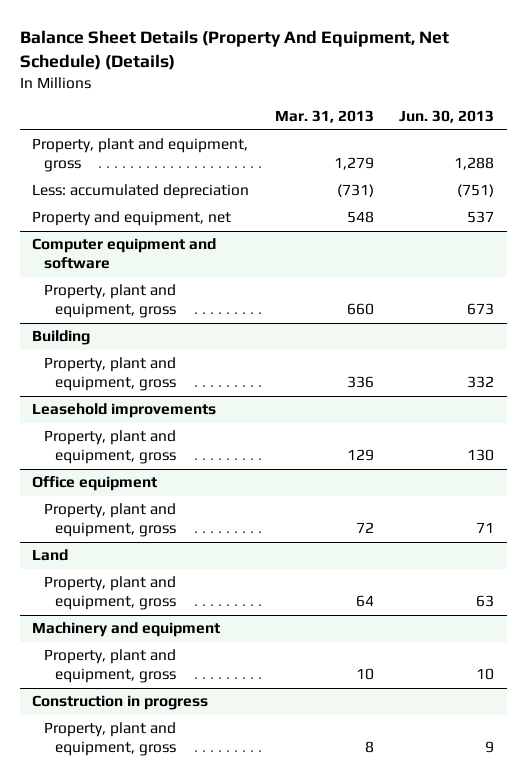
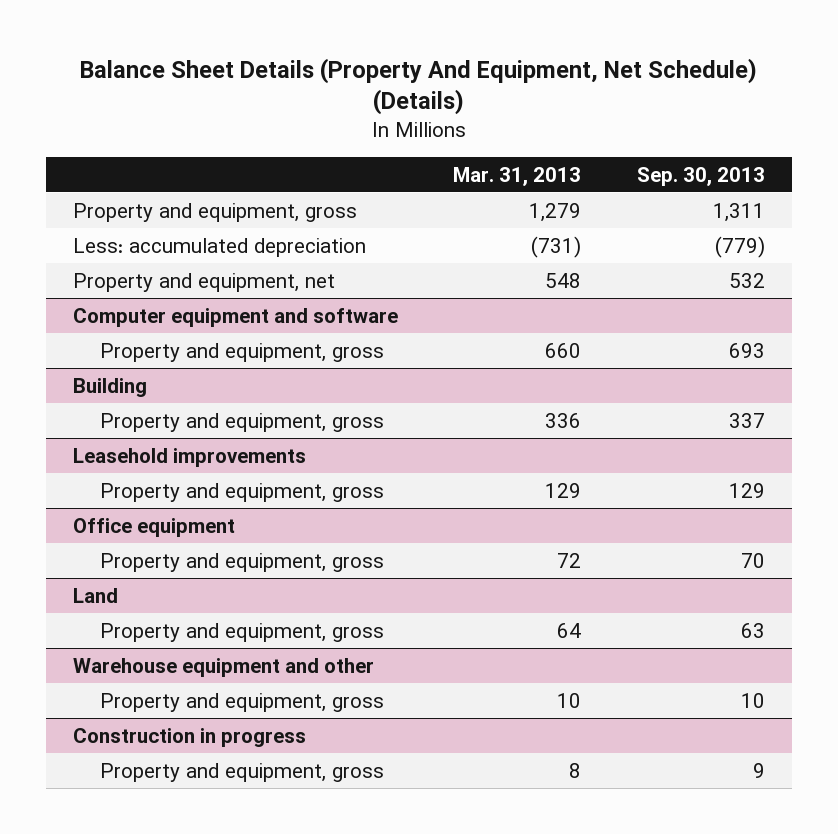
[398,110,494,124] Jun. 30, 2013 -> none
none -> [636,166,765,186] Sep. 30, 2013
[32,138,249,172] Property, plant and equipment, gross -> [73,202,358,222] Property and equipment, gross
[43,284,177,318] Property, plant and equipment, gross -> [99,342,384,362] Property and equipment, gross
[43,357,177,391] Property, plant and equipment, gross -> [99,412,384,432] Property and equipment, gross
[43,430,177,464] Property, plant and equipment, gross -> [99,482,384,502] Property and equipment, gross
[43,503,177,537] Property, plant and equipment, gross -> [99,552,384,572] Property and equipment, gross
[32,622,221,638] Machinery and equipment -> none
[43,576,177,610] Property, plant and equipment, gross -> [99,622,384,642] Property and equipment, gross
none -> [73,657,375,677] Warehouse equipment and other
[43,649,177,683] Property, plant and equipment, gross -> [99,692,384,712] Property and equipment, gross
[43,722,177,756] Property, plant and equipment, gross -> [99,762,384,782] Property and equipment, gross

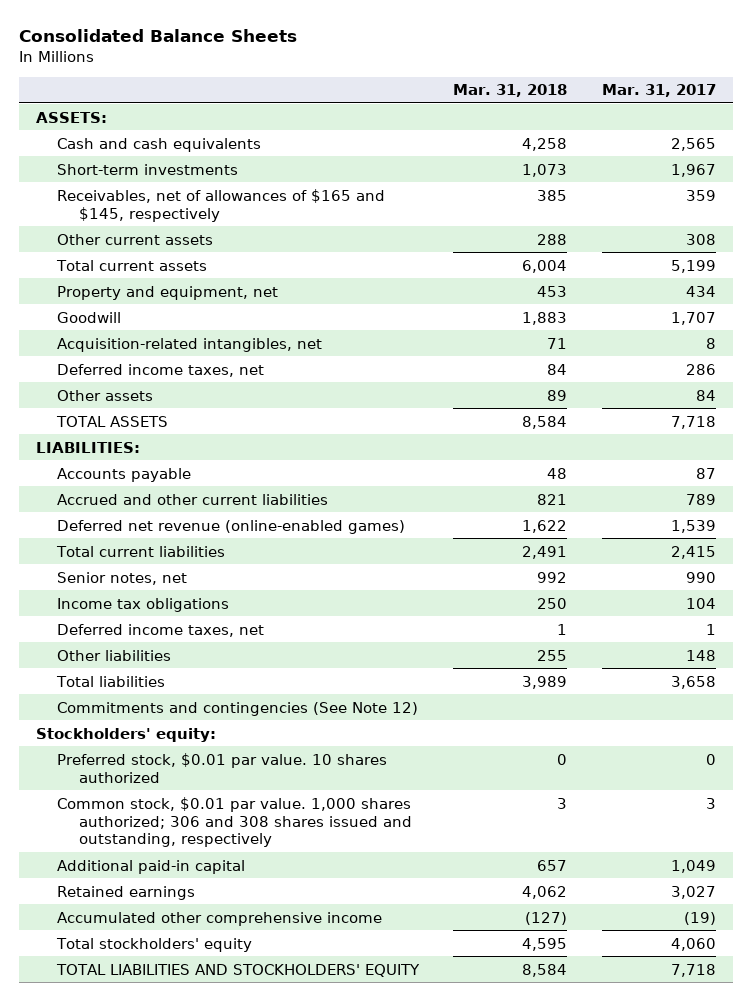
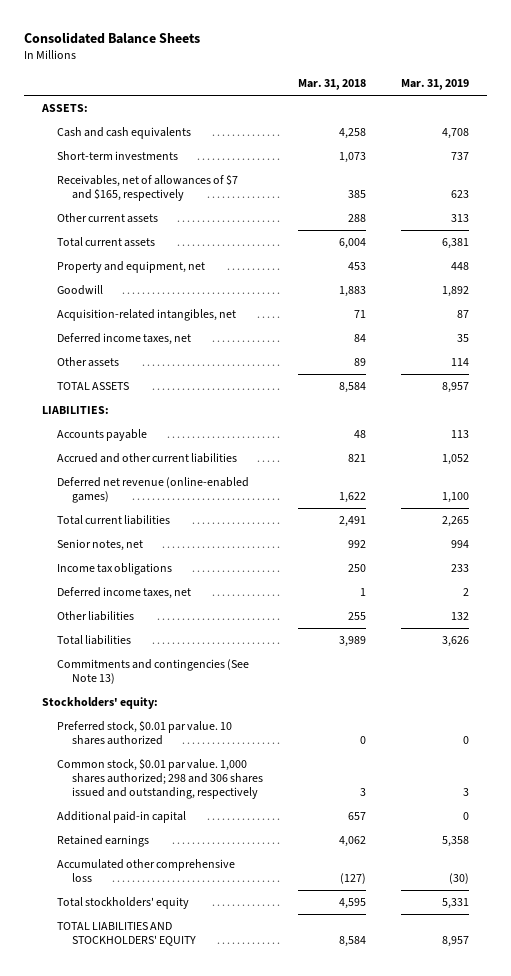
[601,84,716,98] Mar. 31, 2017 -> none
none -> [401,79,470,91] Mar. 31, 2019
[57,188,386,222] Receivables, net of allowances of $165 and $145, respectively -> [56,174,238,202] Receivables, net of allowances of $7 and $165, respectively
[57,701,419,716] Commitments and contingencies (See Note 12) -> [56,658,249,685] Commitments and contingencies (See Note 13)
[57,796,412,848] Common stock, $0.01 par value. 1,000 shares authorized; 306 and 308 shares issued and outstanding, respectively -> [56,758,263,800] Common stock, $0.01 par value. 1,000 shares authorized; 298 and 306 shares issued and outstanding, respectively
[57,911,383,926] Accumulated other comprehensive income -> [56,858,235,883] Accumulated other comprehensive loss

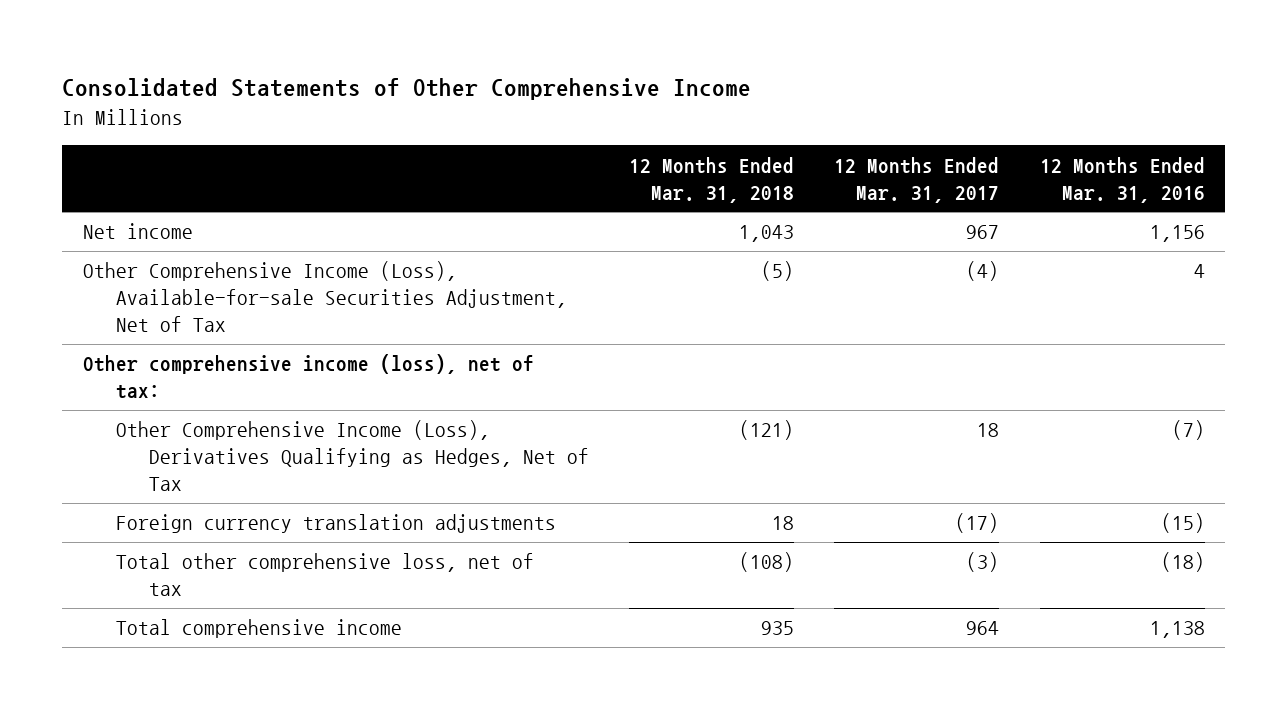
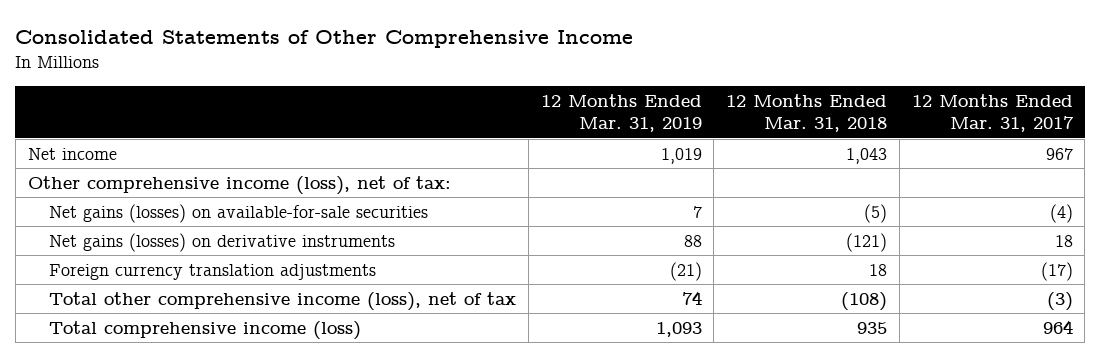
[1039,156,1205,203] 12 Months Ended Mar. 31, 2016 -> none
none -> [540,94,702,133] 12 Months Ended Mar. 31, 2019
[82,261,567,333] Other Comprehensive Income (Loss), Available-for-sale Securities Adjustment, Net of Tax -> none
none -> [49,203,429,223] Net gains (losses) on available-for-sale securities
[115,420,590,492] Other Comprehensive Income (Loss), Derivatives Qualifying as Hedges, Net of Tax -> [49,232,396,252] Net gains (losses) on derivative instruments
[115,553,534,597] Total other comprehensive loss, net of tax -> [49,291,517,311] Total other comprehensive income (loss), net of tax
[115,619,402,639] Total comprehensive income -> [49,320,362,340] Total comprehensive income (loss)

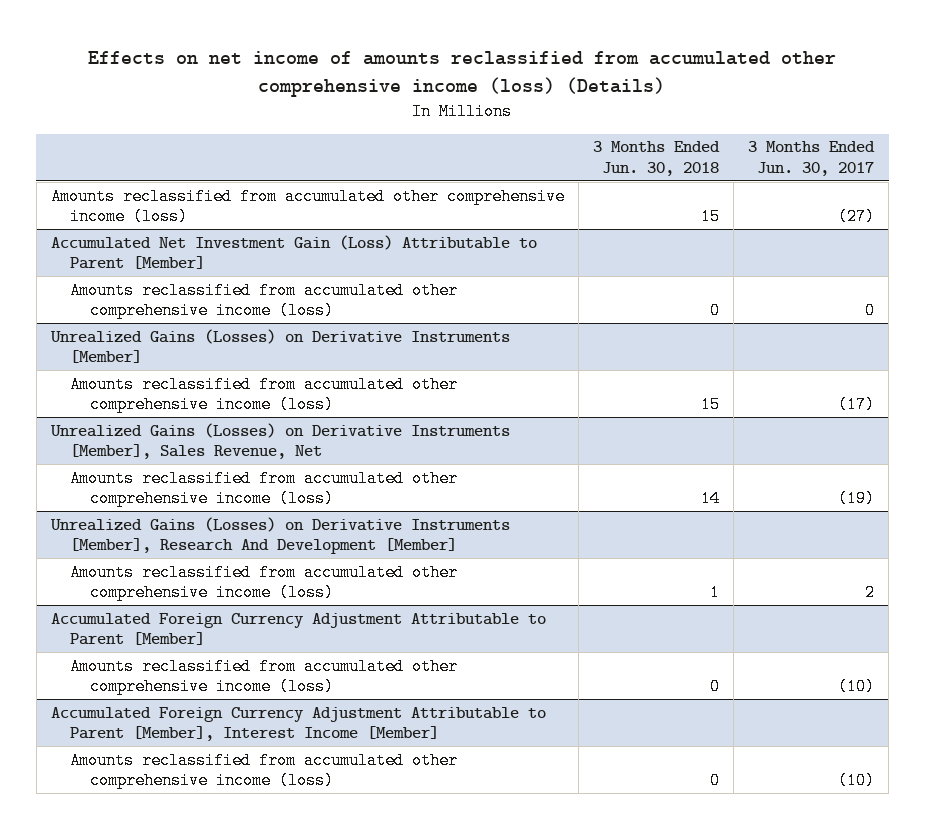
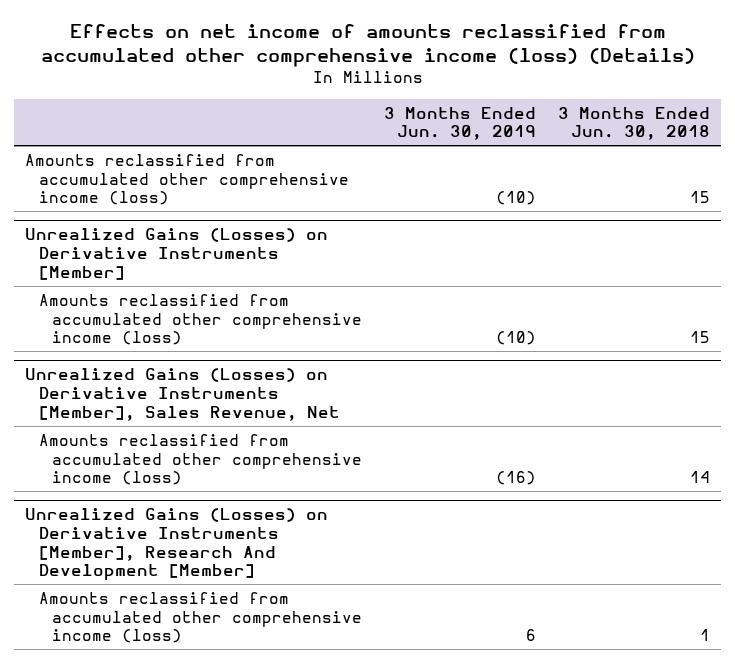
[748,141,876,177] 3 Months Ended Jun. 30, 2017 -> none
none -> [384,106,537,141] 3 Months Ended Jun. 30, 2019
[50,234,537,270] Accumulated Net Investment Gain (Loss) Attributable to Parent [Member] -> none
[70,281,459,320] Amounts reclassified from accumulated other comprehensive income (loss) -> none
[50,612,546,646] Accumulated Foreign Currency Adjustment Attributable to Parent [Member] -> none
[70,657,459,696] Amounts reclassified from accumulated other comprehensive income (loss) -> none
[50,706,546,742] Accumulated Foreign Currency Adjustment Attributable to Parent [Member], Interest Income [Member] -> none
[70,751,459,790] Amounts reclassified from accumulated other comprehensive income (loss) -> none

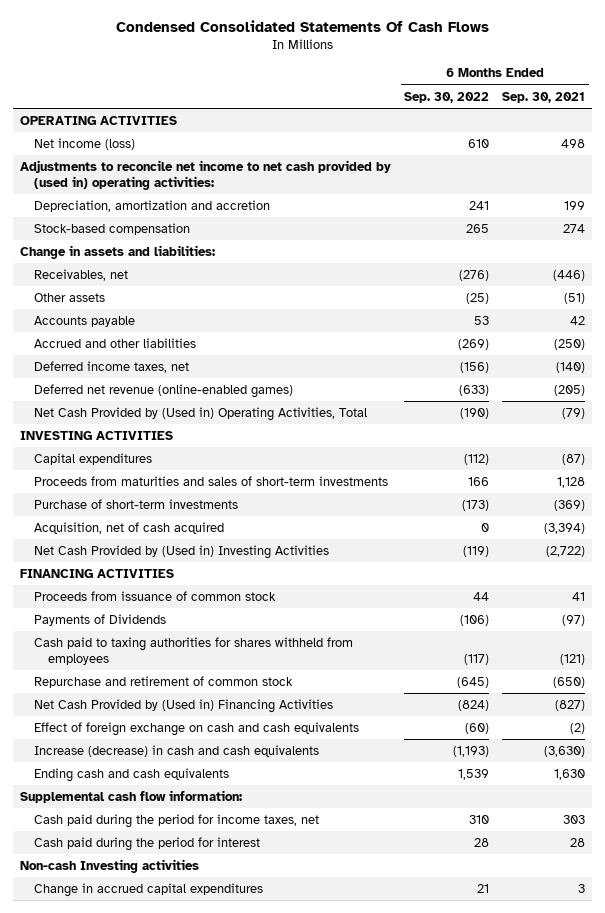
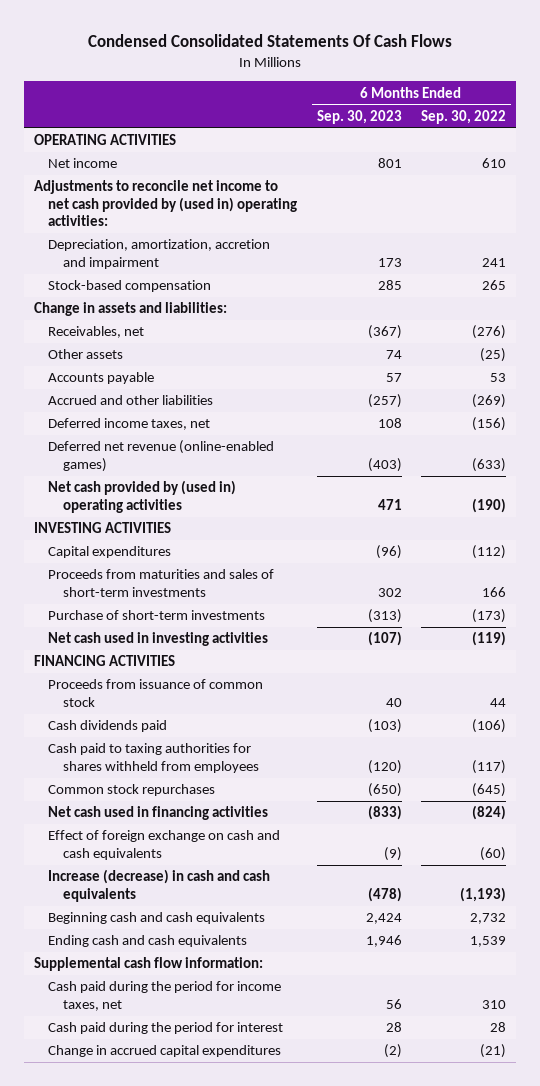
[502,91,586,103] Sep. 30, 2021 -> none
none -> [316,109,402,124] Sep. 30, 2023
[34,137,136,150] Net income (loss) -> [48,158,118,169] Net income
[34,199,271,212] Depreciation, amortization and accretion -> [48,239,271,269] Depreciation, amortization, accretion and impairment
[34,406,368,421] Net Cash Provided by (Used in) Operating Activities, Total -> [48,480,237,513] Net cash provided by (used in) operating activities
[34,521,225,534] Acquisition, net of cash acquired -> none
[34,544,330,559] Net Cash Provided by (Used in) Investing Activities -> [48,632,269,647] Net cash used in investing activities
[34,613,167,626] Payments of Dividends -> [48,720,168,733] Cash dividends paid
[34,675,294,688] Repurchase and retirement of common stock -> [48,784,216,797] Common stock repurchases
[34,698,334,713] Net Cash Provided by (Used in) Financing Activities -> [48,806,269,821] Net cash used in financing activities
none -> [48,912,266,925] Beginning cash and cash equivalents
[19,858,199,873] Non-cash Investing activities -> none
[477,883,490,893] 21 -> [479,1044,506,1059] (21)

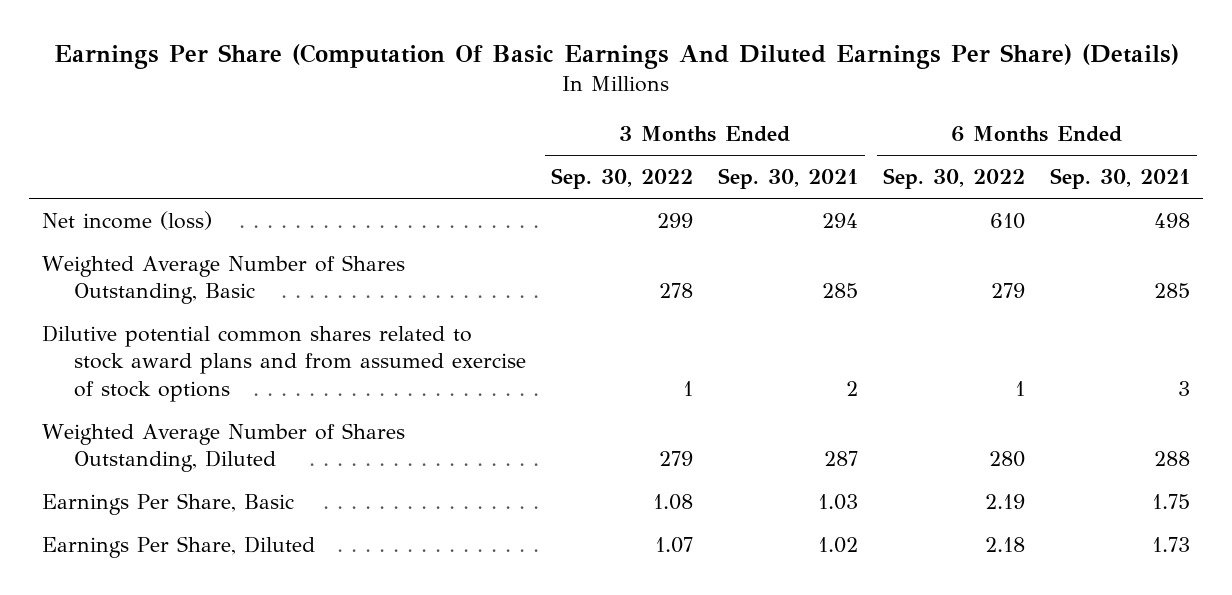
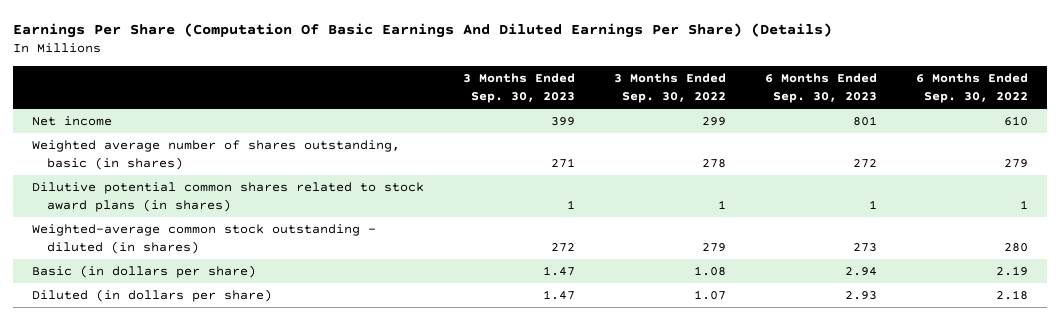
[718,168,859,190] Sep. 30, 2021 -> none
[1050,168,1191,190] Sep. 30, 2021 -> none
none -> [463,73,576,103] 3 Months Ended Sep. 30, 2023
none -> [764,73,877,103] 6 Months Ended Sep. 30, 2023
[41,210,212,230] Net income (loss) -> [32,116,113,127] Net income
[41,254,405,305] Weighted Average Number of Shares Outstanding, Basic -> [32,140,401,170] Weighted average number of shares outstanding, basic (in shares)
[41,324,527,402] Dilutive potential common shares related to stock award plans and from assumed exercise of stock options -> [32,182,425,212] Dilutive potential common shares related to stock award plans (in shares)
[41,422,405,473] Weighted Average Number of Shares Outstanding, Diluted -> [32,224,377,254] Weighted-average common stock outstanding - diluted (in shares)
[41,492,294,515] Earnings Per Share, Basic -> [32,265,257,279] Basic (in dollars per share)
[41,535,315,558] Earnings Per Share, Diluted -> [32,289,273,303] Diluted (in dollars per share)

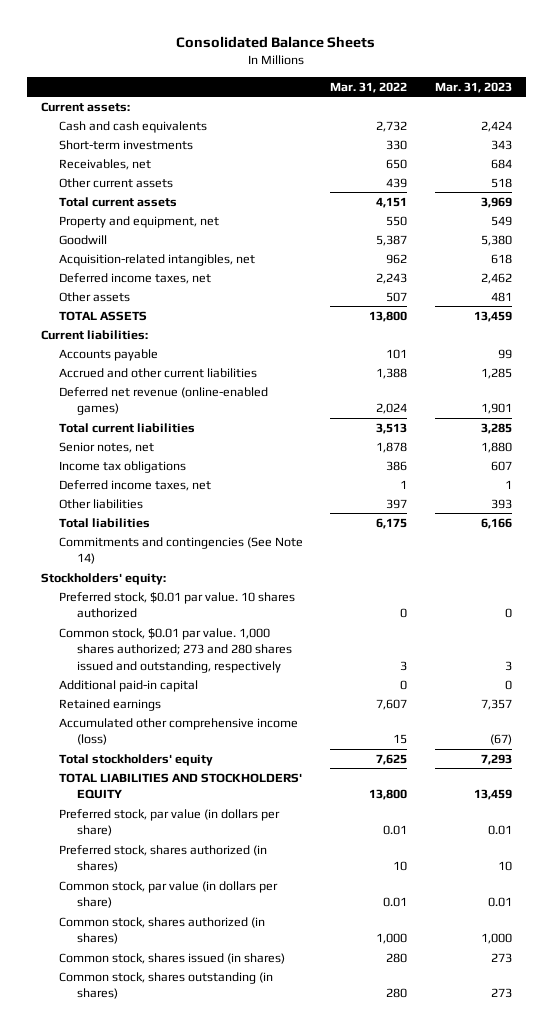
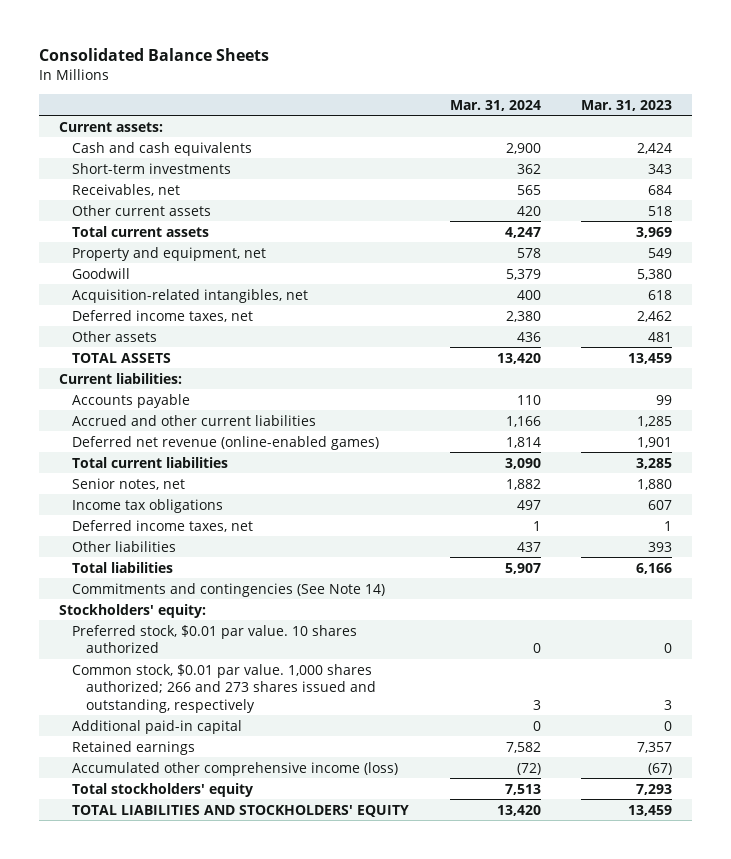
[330,81,408,93] Mar. 31, 2022 -> none
none -> [449,99,541,111] Mar. 31, 2024
[59,627,293,673] Common stock, $0.01 par value. 1,000 shares authorized; 273 and 280 shares issued and outstanding, respectively -> [72,663,376,713] Common stock, $0.01 par value. 1,000 shares authorized; 266 and 273 shares issued and outstanding, respectively
[59,808,281,837] Preferred stock, par value (in dollars per share) -> none
[59,844,268,873] Preferred stock, shares authorized (in shares) -> none
[59,880,279,909] Common stock, par value (in dollars per share) -> none
[59,916,266,945] Common stock, shares authorized (in shares) -> none
[59,952,286,964] Common stock, shares issued (in shares) -> none
[59,971,274,1000] Common stock, shares outstanding (in shares) -> none

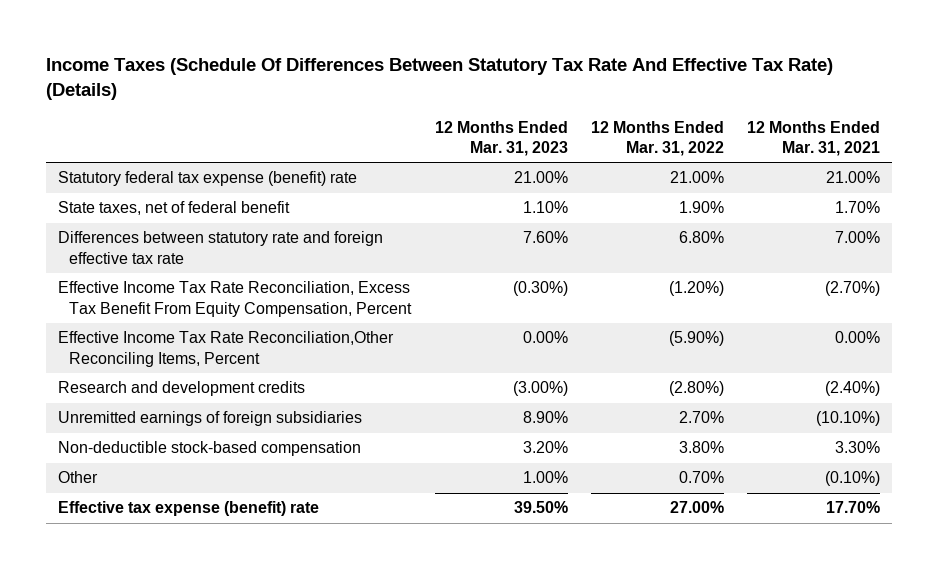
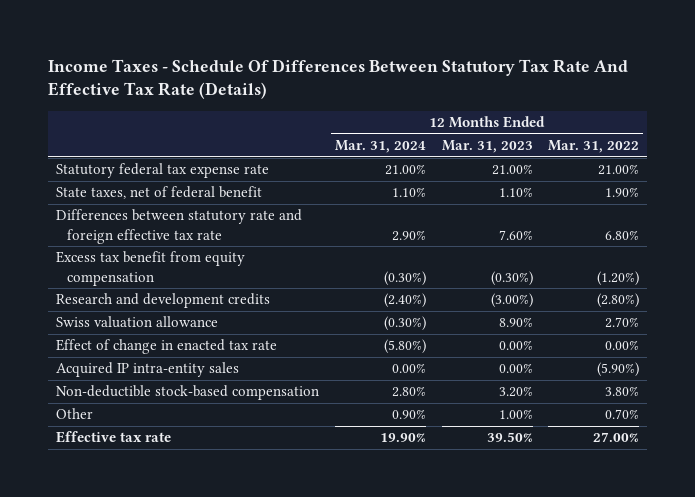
[46,58,834,101] Income Taxes (Schedule Of Differences Between Statutory Tax Rate And Effective Tax Rate) (Details) -> [48,58,629,100] Income Taxes - Schedule Of Differences Between Statutory Tax Rate And Effective Tax Rate (Details)
[747,120,881,157] 12 Months Ended Mar. 31, 2021 -> none
none -> [334,140,426,154] Mar. 31, 2024
[58,171,358,187] Statutory federal tax expense (benefit) rate -> [55,163,269,179] Statutory federal tax expense rate
[58,331,395,367] Effective Income Tax Rate Reconciliation,Other Reconciling Items, Percent -> none
[58,281,413,317] Effective Income Tax Rate Reconciliation, Excess Tax Benefit From Equity Compensation, Percent -> [55,251,245,286] Excess tax benefit from equity compensation
[58,411,363,427] Unremitted earnings of foreign subsidiaries -> [55,316,218,329] Swiss valuation allowance
none -> [55,339,277,355] Effect of change in enacted tax rate
none -> [55,362,239,378] Acquired IP intra-entity sales
[58,501,320,517] Effective tax expense (benefit) rate -> [55,431,171,444] Effective tax rate

